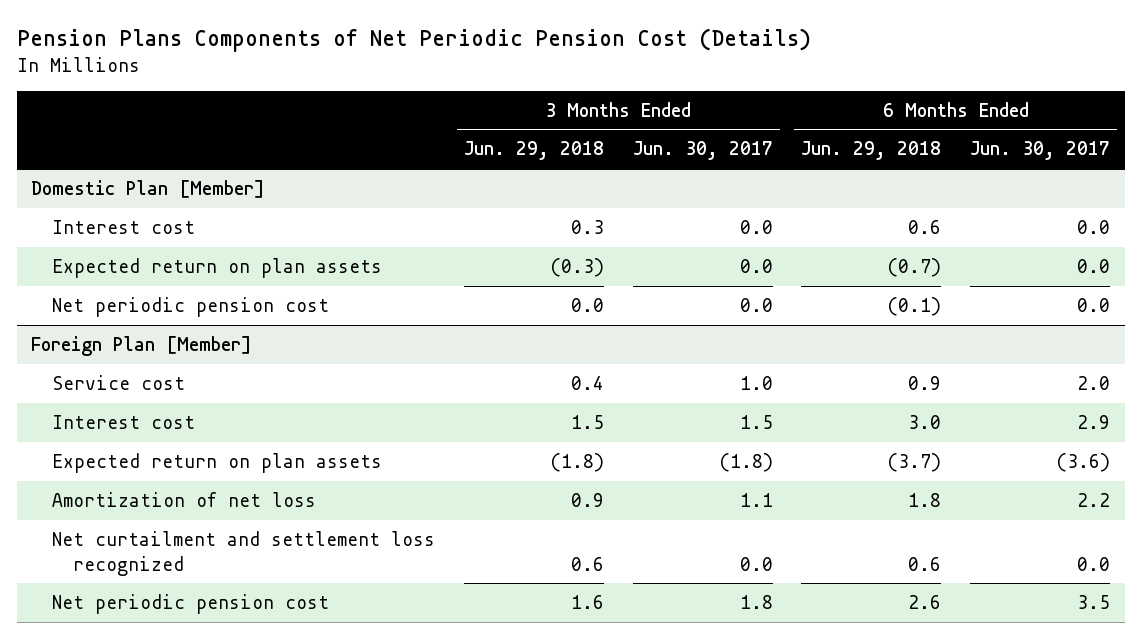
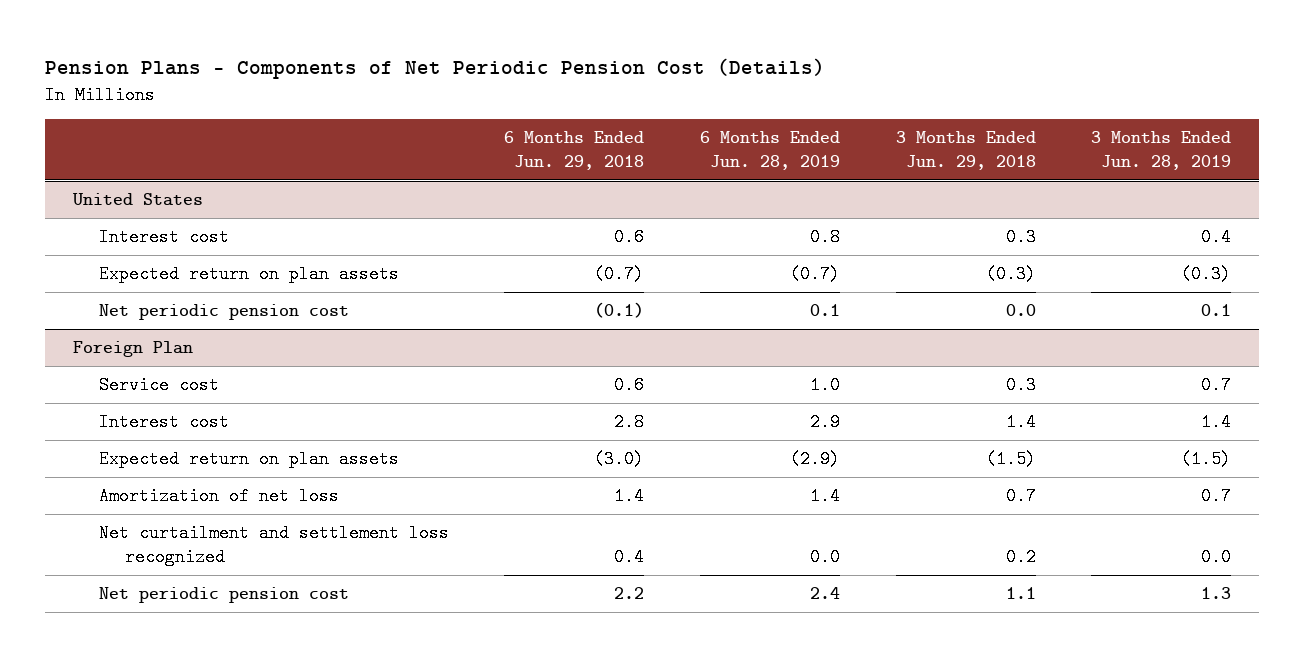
[16,28,811,53] Pension Plans Components of Net Periodic Pension Cost (Details) -> [45,58,826,80] Pension Plans - Components of Net Periodic Pension Cost (Details)
[632,141,773,161] Jun. 30, 2017 -> none
[970,141,1111,161] Jun. 30, 2017 -> none
none -> [700,131,841,171] 6 Months Ended Jun. 28, 2019
none -> [1091,131,1232,171] 3 Months Ended Jun. 28, 2019
[31,179,266,198] Domestic Plan [Member] -> none
none -> [71,193,203,207] United States
[31,335,253,356] Foreign Plan [Member] -> [72,341,193,358] Foreign Plan
[570,375,604,390] 0.4 -> [1005,376,1036,395] 0.3
[908,375,942,390] 0.9 -> [614,376,645,395] 0.6
[570,414,604,429] 1.5 -> [1005,413,1036,432] 1.4
[908,414,942,429] 3.0 -> [614,413,645,432] 2.8
[549,452,604,472] (1.8) -> [985,450,1036,469] (1.5)
[887,452,942,472] (3.7) -> [594,450,645,469] (3.0)
[570,492,604,507] 0.9 -> [1005,487,1036,506] 0.7
[908,492,942,507] 1.8 -> [614,487,645,506] 1.4
[570,556,604,571] 0.6 -> [1005,548,1036,567] 0.2
[908,556,942,571] 0.6 -> [614,548,645,567] 0.4
[570,594,604,609] 1.6 -> [1005,587,1036,600] 1.1
[908,594,942,609] 2.6 -> [614,587,645,600] 2.2

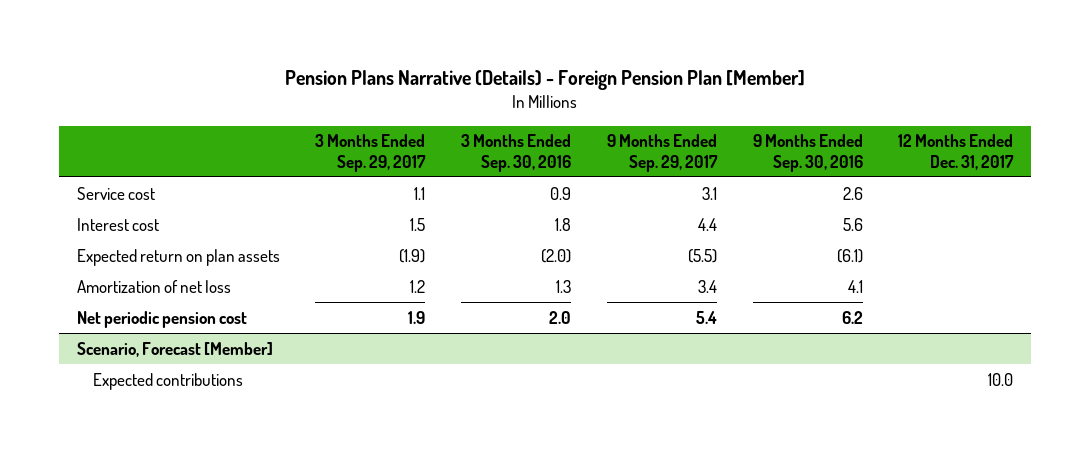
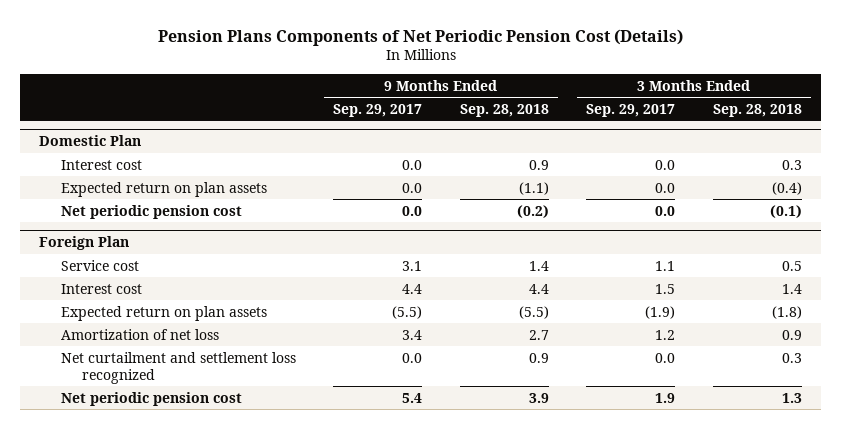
[284,70,805,91] Pension Plans Narrative (Details) - Foreign Pension Plan [Member] -> [157,28,683,46] Pension Plans Components of Net Periodic Pension Cost (Details)
[461,134,572,172] 3 Months Ended Sep. 30, 2016 -> none
[752,134,863,172] 9 Months Ended Sep. 30, 2016 -> none
[898,134,1015,170] 12 Months Ended Dec. 31, 2017 -> none
none -> [459,103,549,117] Sep. 28, 2018
none -> [713,103,803,117] Sep. 28, 2018
none -> [39,135,142,147] Domestic Plan
none -> [60,159,142,170] Interest cost
none -> [60,181,267,197] Expected return on plan assets
none -> [60,204,242,219] Net periodic pension cost
none -> [39,236,130,251] Foreign Plan
none -> [60,351,296,384] Net curtailment and settlement loss recognized
[76,341,273,357] Scenario, Forecast [Member] -> none
[93,372,244,390] Expected contributions -> none

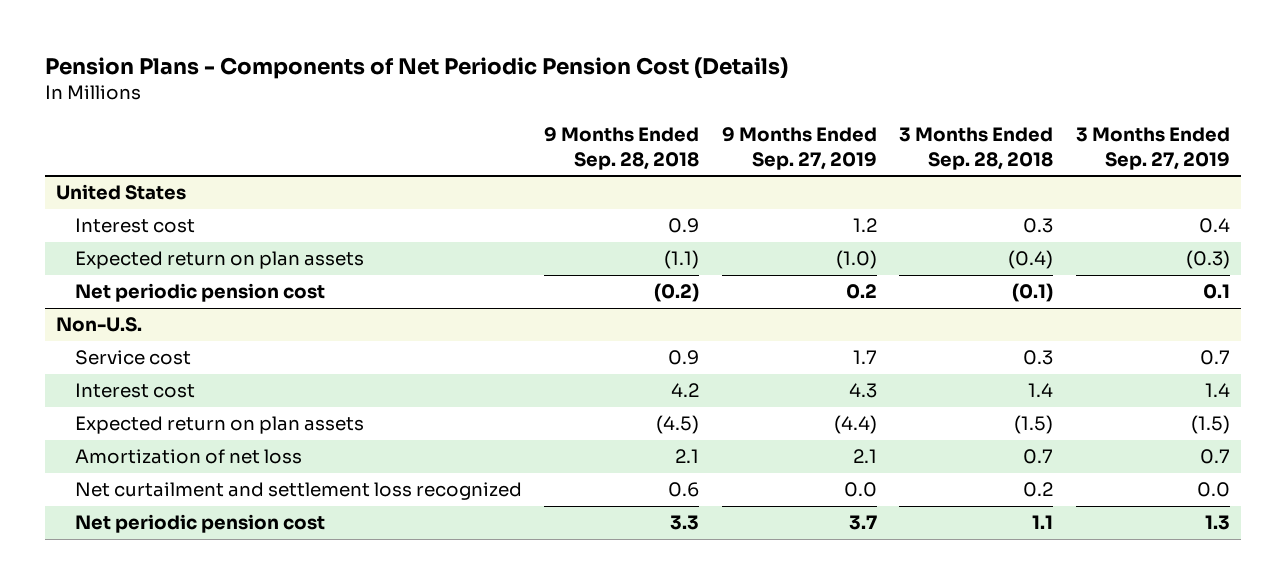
[157,28,683,46] Pension Plans Components of Net Periodic Pension Cost (Details) -> [45,57,789,80] Pension Plans - Components of Net Periodic Pension Cost (Details)
[333,103,423,117] Sep. 29, 2017 -> none
[586,103,676,117] Sep. 29, 2017 -> none
none -> [721,127,877,170] 9 Months Ended Sep. 27, 2019
none -> [1075,127,1230,170] 3 Months Ended Sep. 27, 2019
[39,135,142,147] Domestic Plan -> none
none -> [56,184,187,201] United States
[39,236,130,251] Foreign Plan -> [56,317,143,333] Non-U.S.
[528,260,549,271] 1.4 -> [668,350,700,366] 0.9
[782,260,803,271] 0.5 -> [1023,350,1054,366] 0.3
[528,283,549,294] 4.4 -> [671,383,700,398] 4.2
[518,305,549,319] (5.5) -> [656,415,700,435] (4.5)
[772,305,803,319] (1.8) -> [1014,415,1054,435] (1.5)
[528,329,549,340] 2.7 -> [675,449,700,464] 2.1
[782,329,803,340] 0.9 -> [1023,449,1054,465] 0.7
[528,352,549,363] 0.9 -> [668,482,700,498] 0.6
[782,352,803,363] 0.3 -> [1023,482,1054,498] 0.2
[528,392,549,403] 3.9 -> [670,515,700,531] 3.3
[782,392,803,403] 1.3 -> [1032,515,1054,530] 1.1

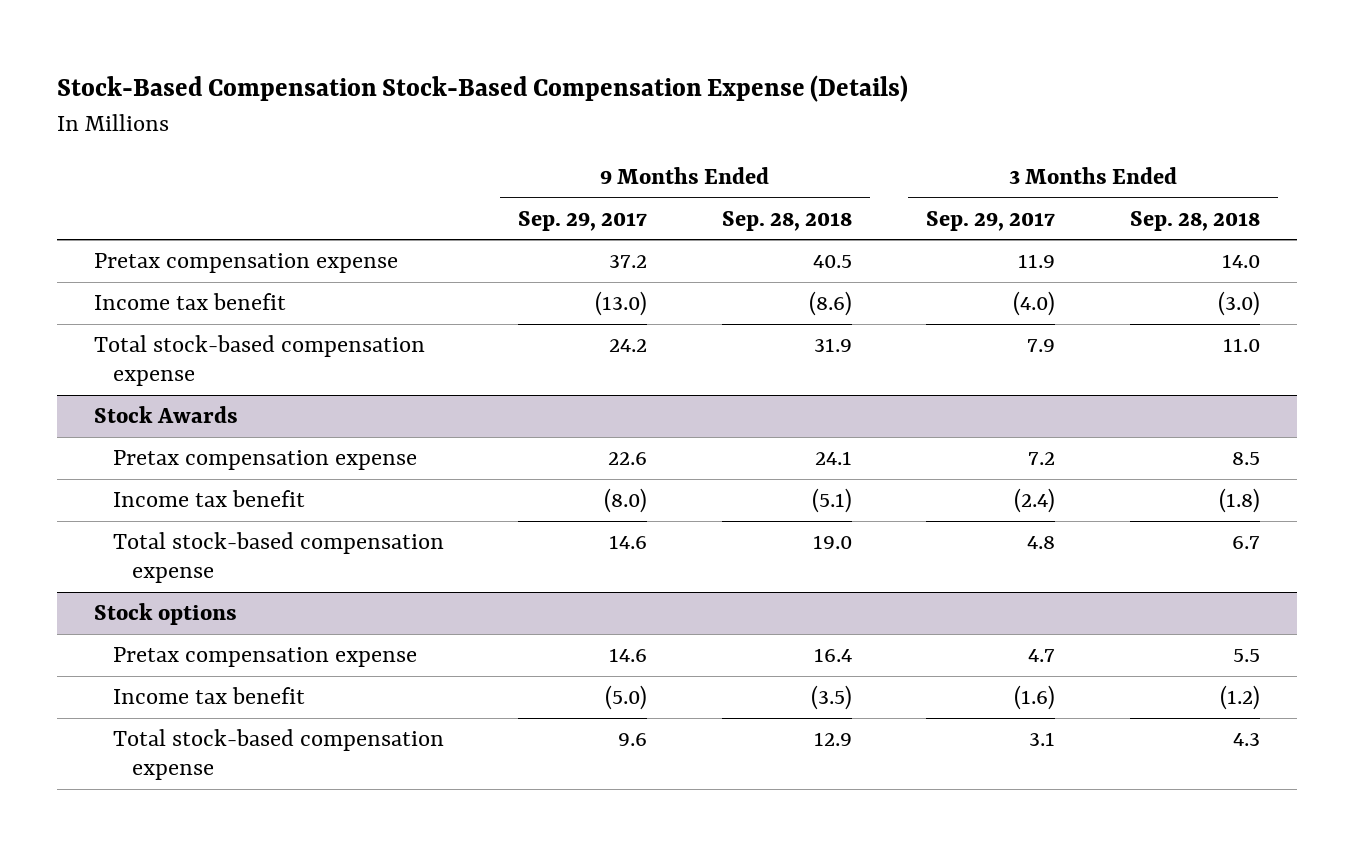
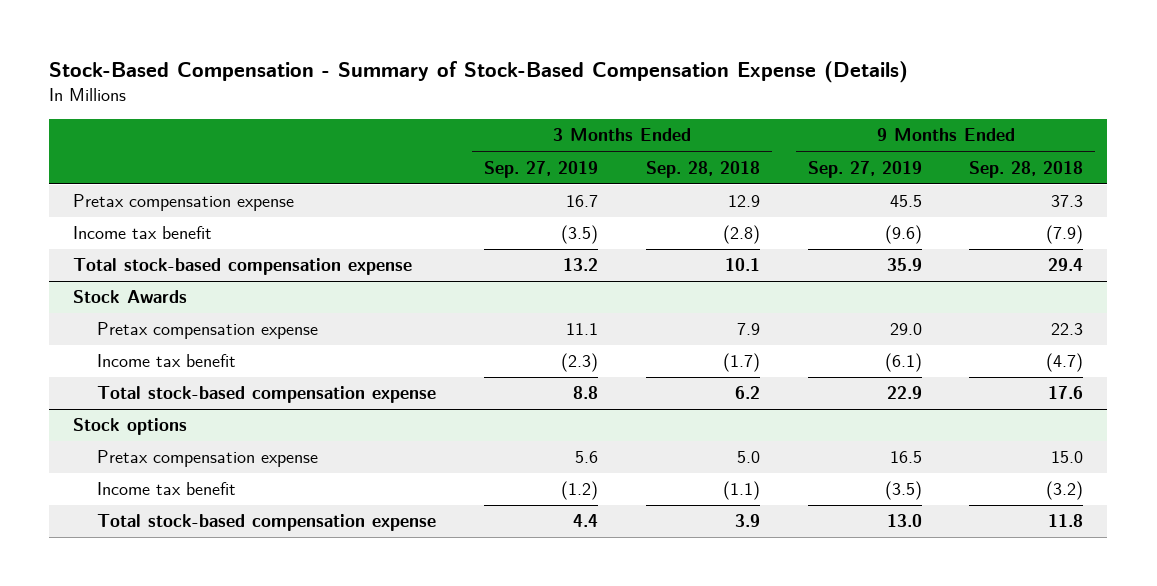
[57,75,909,103] Stock-Based Compensation Stock-Based Compensation Expense (Details) -> [49,61,909,84] Stock-Based Compensation - Summary of Stock-Based Compensation Expense (Details)
[518,210,648,231] Sep. 29, 2017 -> none
[926,210,1056,231] Sep. 29, 2017 -> none
none -> [484,160,599,178] Sep. 27, 2019
none -> [807,160,922,178] Sep. 27, 2019
[812,255,852,269] 40.5 -> [1051,195,1084,208] 37.3
[1221,254,1260,269] 14.0 -> [727,195,760,208] 12.9
[808,291,852,317] (8.6) -> [1046,225,1084,245] (7.9)
[1217,291,1260,317] (3.0) -> [722,225,760,245] (2.8)
[813,338,852,353] 31.9 -> [1048,258,1084,272] 29.4
[1222,338,1260,353] 11.0 -> [724,258,760,272] 10.1
[814,451,852,466] 24.1 -> [1051,323,1084,336] 22.3
[1231,452,1260,466] 8.5 -> [736,323,760,336] 7.9
[811,488,852,514] (5.1) -> [1046,353,1084,373] (4.7)
[1218,488,1260,514] (1.8) -> [722,353,760,373] (1.7)
[812,535,852,550] 19.0 -> [1048,386,1084,400] 17.6
[1231,536,1260,550] 6.7 -> [734,386,760,400] 6.2
[813,648,852,663] 16.4 -> [1051,451,1084,464] 15.0
[1232,649,1260,663] 5.5 -> [736,451,760,464] 5.0
[810,685,852,711] (3.5) -> [1046,481,1084,501] (3.2)
[1219,685,1260,711] (1.2) -> [722,481,760,501] (1.1)
[813,732,852,747] 12.9 -> [1048,514,1084,528] 11.8
[1232,733,1260,747] 4.3 -> [734,514,760,528] 3.9

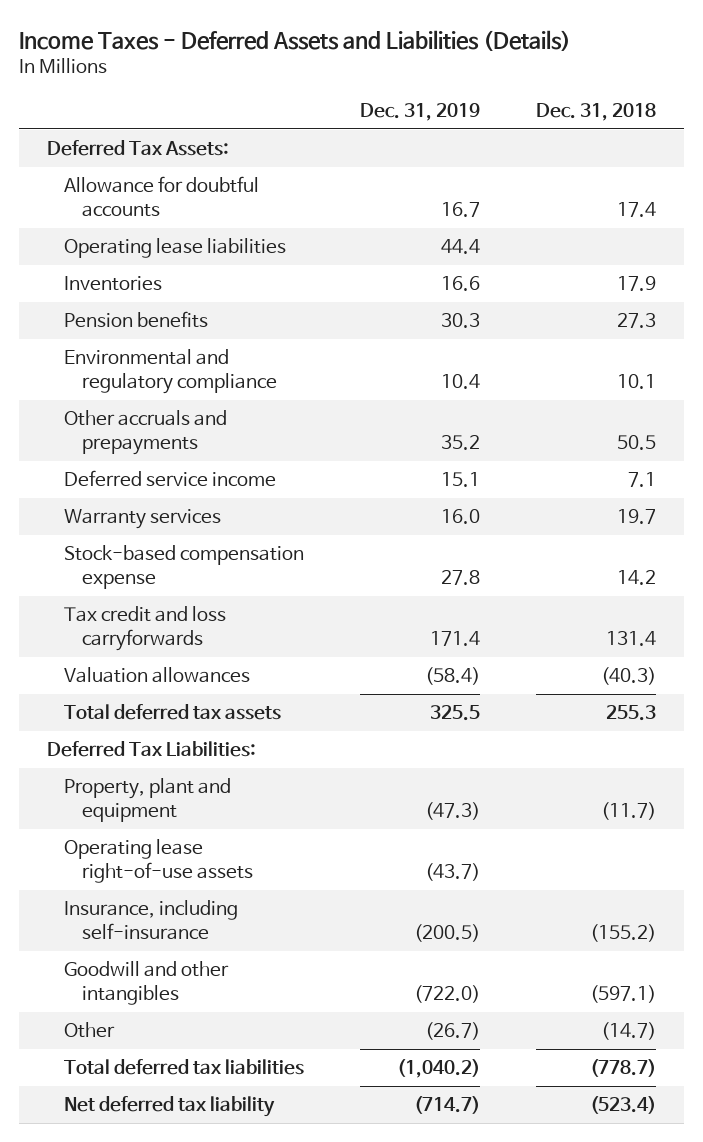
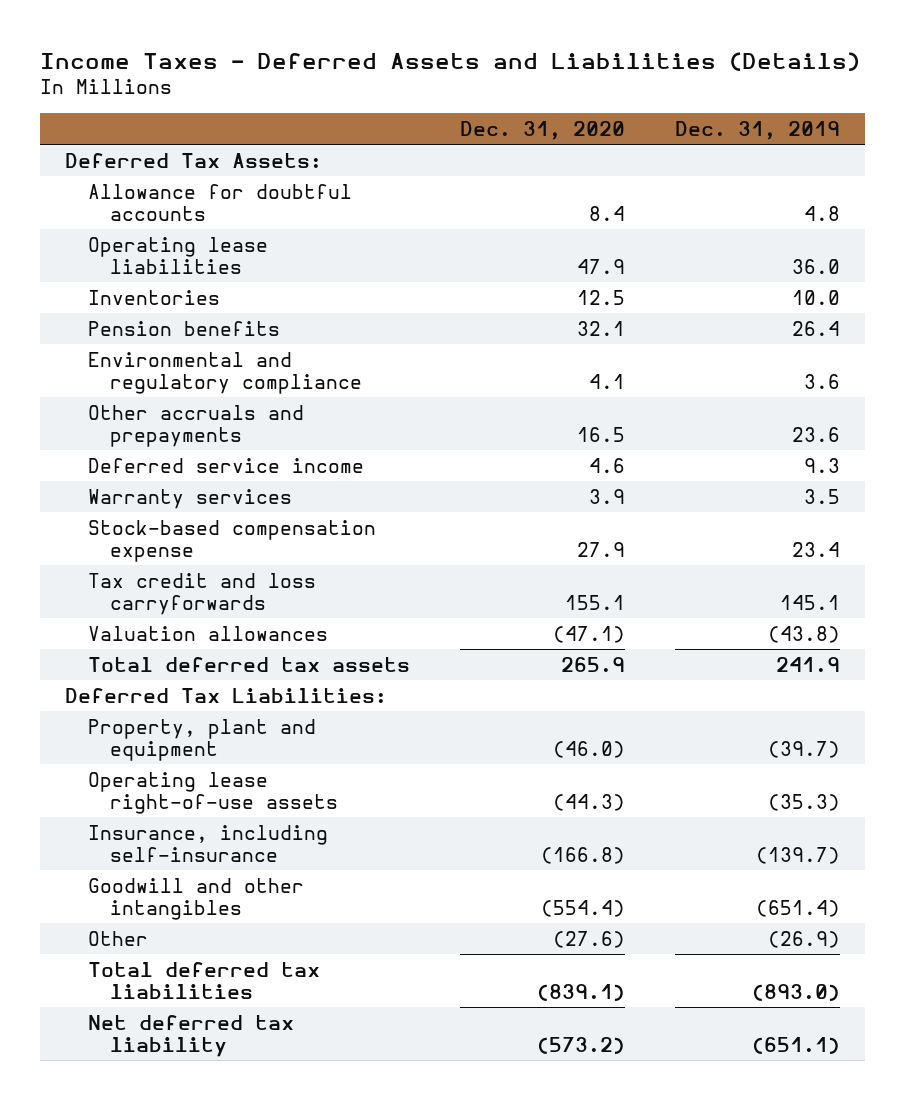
[536,103,657,122] Dec. 31, 2018 -> none
none -> [459,121,625,141] Dec. 31, 2020
[441,201,481,217] 16.7 -> [803,205,840,221] 4.8
[441,239,481,255] 44.4 -> [791,258,840,274] 36.0
[441,276,481,292] 16.6 -> [791,289,840,305] 10.0
[441,313,481,329] 30.3 -> [791,320,840,336] 26.4
[441,373,481,389] 10.4 -> [803,373,840,389] 3.6
[441,434,481,450] 35.2 -> [791,426,840,442] 23.6
[441,472,481,488] 15.1 -> [803,457,840,473] 9.3
[441,509,481,525] 16.0 -> [803,488,840,504] 3.5
[441,569,481,585] 27.8 -> [791,541,840,557] 23.4
[430,630,481,646] 171.4 -> [779,594,840,610] 145.1
[425,667,481,686] (58.4) -> [767,625,840,643] (43.8)
[430,705,481,722] 325.5 -> [775,656,840,672] 241.9
[425,801,481,820] (47.3) -> [767,740,840,758] (39.7)
[425,862,481,881] (43.7) -> [767,793,840,811] (35.3)
[414,923,481,942] (200.5) -> [755,846,840,864] (139.7)
[414,984,481,1003] (722.0) -> [755,899,840,917] (651.4)
[425,1022,481,1041] (26.7) -> [767,930,840,948] (26.9)
[397,1059,481,1079] (1,040.2) -> [751,983,840,1001] (893.0)
[414,1096,481,1115] (714.7) -> [751,1036,840,1054] (651.1)

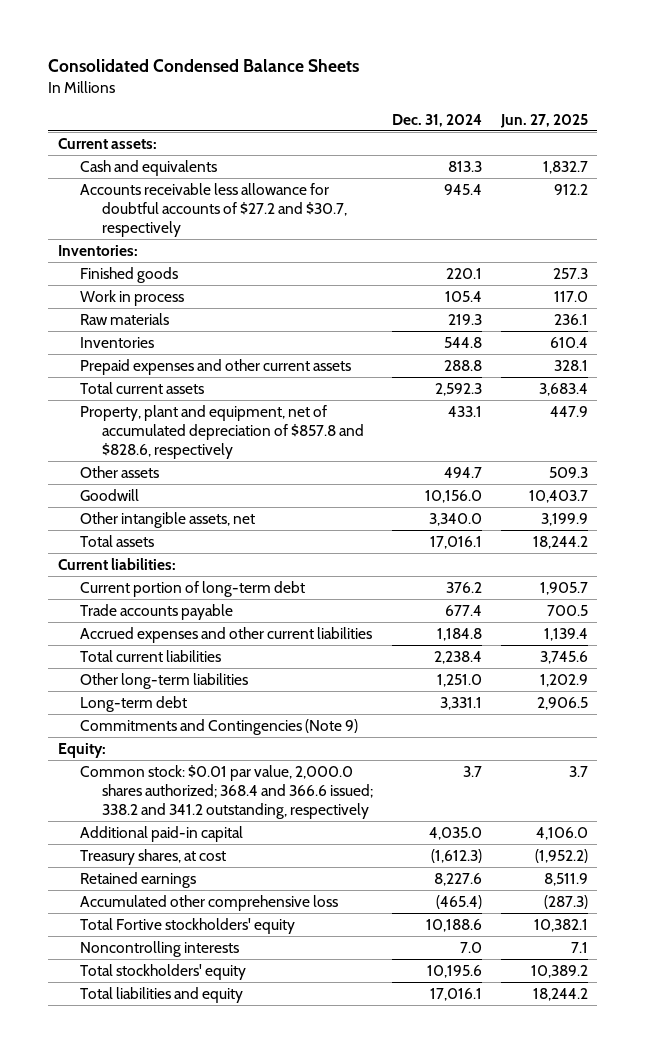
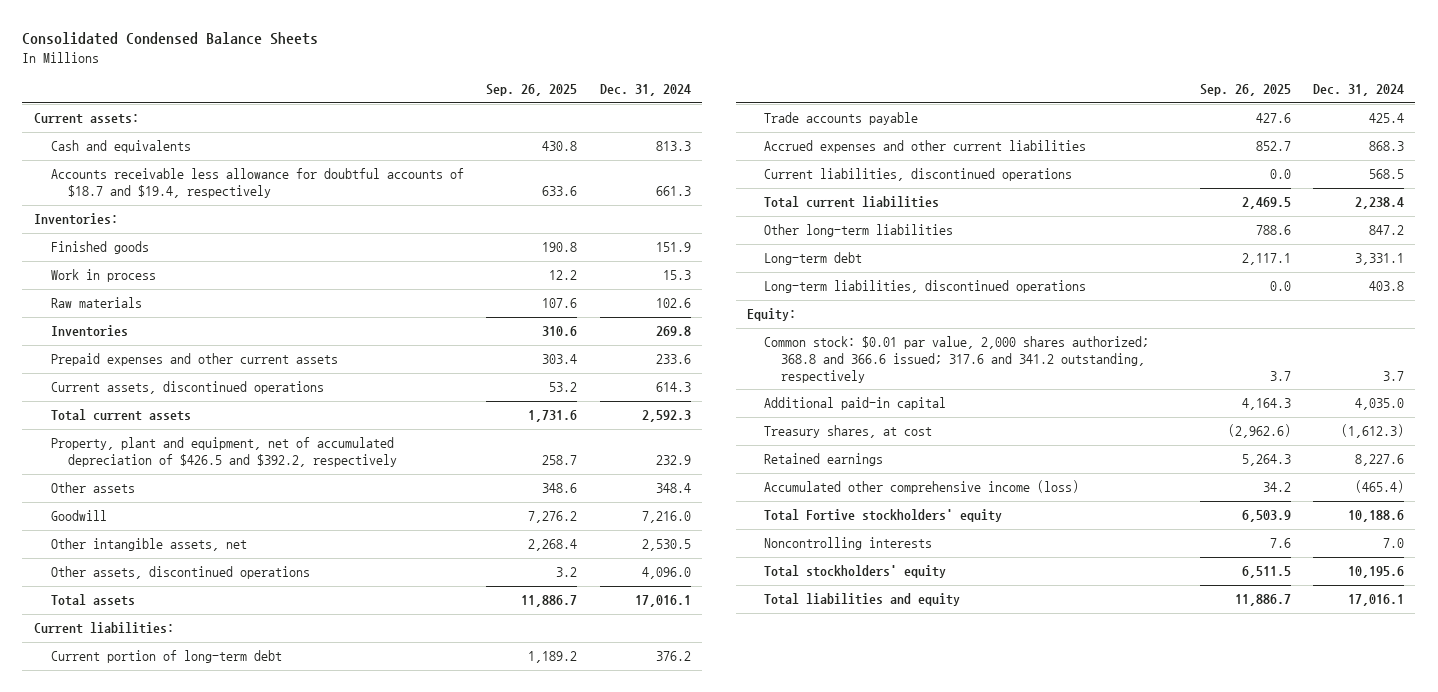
[499,113,588,128] Jun. 27, 2025 -> none
none -> [486,84,578,97] Sep. 26, 2025
[79,182,348,237] Accounts receivable less allowance for doubtful accounts of $27.2 and $30.7, respectively -> [50,168,464,199] Accounts receivable less allowance for doubtful accounts of $18.7 and $19.4, respectively
[443,183,482,195] 945.4 -> [655,186,691,197] 661.3
[445,267,482,279] 220.1 -> [655,242,691,253] 151.9
[444,290,482,302] 105.4 -> [662,270,691,281] 15.3
[447,313,482,325] 219.3 -> [655,298,691,309] 102.6
[443,336,482,348] 544.8 -> [655,326,691,337] 269.8
[443,359,482,371] 288.8 -> [655,354,691,365] 233.6
none -> [50,381,324,395] Current assets, discontinued operations
[79,404,365,459] Property, plant and equipment, net of accumulated depreciation of $857.8 and $828.6, respectively -> [50,437,397,468] Property, plant and equipment, net of accumulated depreciation of $426.5 and $392.2, respectively
[447,405,482,417] 433.1 -> [655,455,691,466] 232.9
[443,466,482,478] 494.7 -> [655,483,691,494] 348.4
[424,489,482,503] 10,156.0 -> [641,511,691,524] 7,216.0
[428,512,482,526] 3,340.0 -> [641,539,691,552] 2,530.5
none -> [50,566,310,580] Other assets, discontinued operations
[444,604,482,616] 677.4 -> [1369,113,1405,124] 425.4
[436,627,482,641] 1,184.8 -> [1369,141,1405,152] 868.3
none -> [764,168,1073,182] Current liabilities, discontinued operations
[436,673,482,687] 1,251.0 -> [1369,225,1405,236] 847.2
[79,718,358,735] Commitments and Contingencies (Note 9) -> none
none -> [764,280,1087,294] Long-term liabilities, discontinued operations
[79,764,374,819] Common stock: $0.01 par value, 2,000.0 shares authorized; 368.4 and 366.6 issued; 338.2 and 341.2 outstanding, respectively -> [764,336,1150,383] Common stock: $0.01 par value, 2,000 shares authorized; 368.8 and 366.6 issued; 317.6 and 341.2 outstanding, respectively
[79,894,338,911] Accumulated other comprehensive loss -> [764,480,1080,495] Accumulated other comprehensive income (loss)

